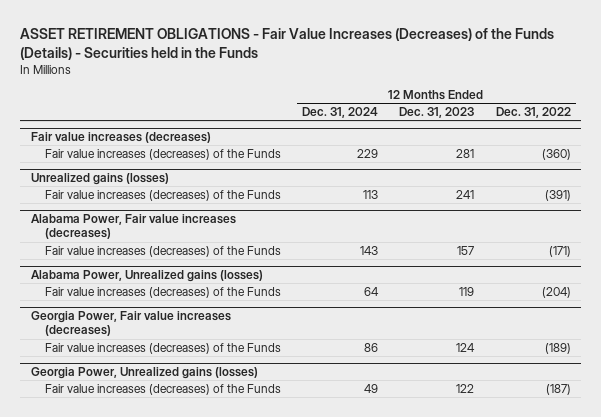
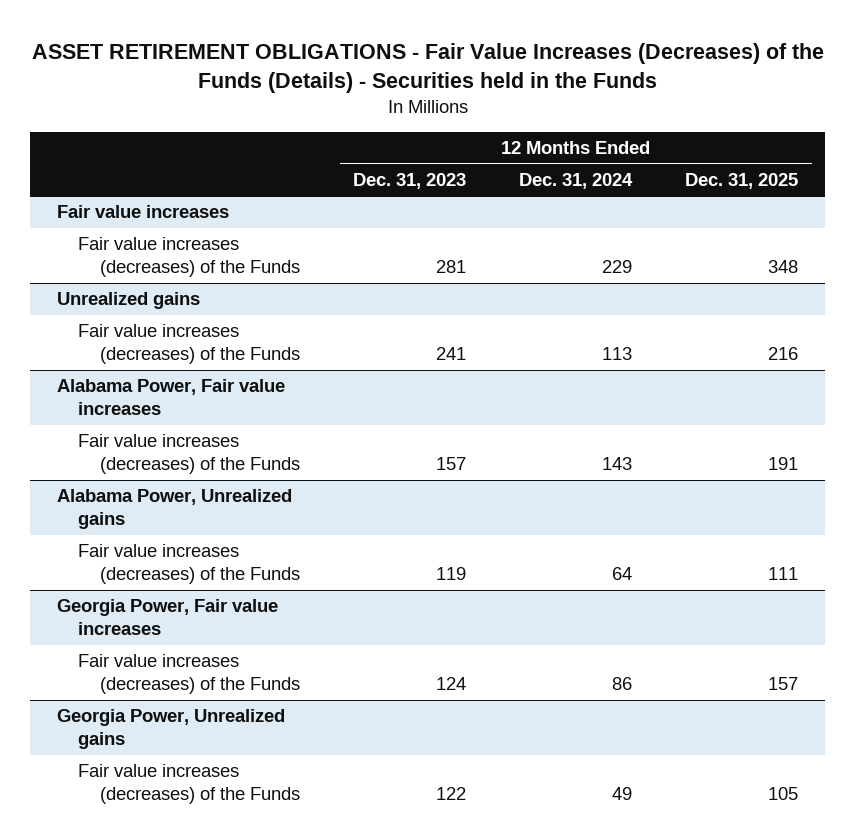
[495,107,571,119] Dec. 31, 2022 -> none
none -> [685,173,799,190] Dec. 31, 2025
[30,132,211,144] Fair value increases (decreases) -> [56,205,229,219] Fair value increases
[30,173,169,186] Unrealized gains (losses) -> [56,292,200,310] Unrealized gains
[30,214,236,240] Alabama Power, Fair value increases (decreases) -> [56,379,285,416] Alabama Power, Fair value increases
[30,270,263,283] Alabama Power, Unrealized gains (losses) -> [56,489,292,530] Alabama Power, Unrealized gains
[30,311,231,337] Georgia Power, Fair value increases (decreases) -> [56,599,278,636] Georgia Power, Fair value increases
[30,367,258,380] Georgia Power, Unrealized gains (losses) -> [56,709,285,750] Georgia Power, Unrealized gains

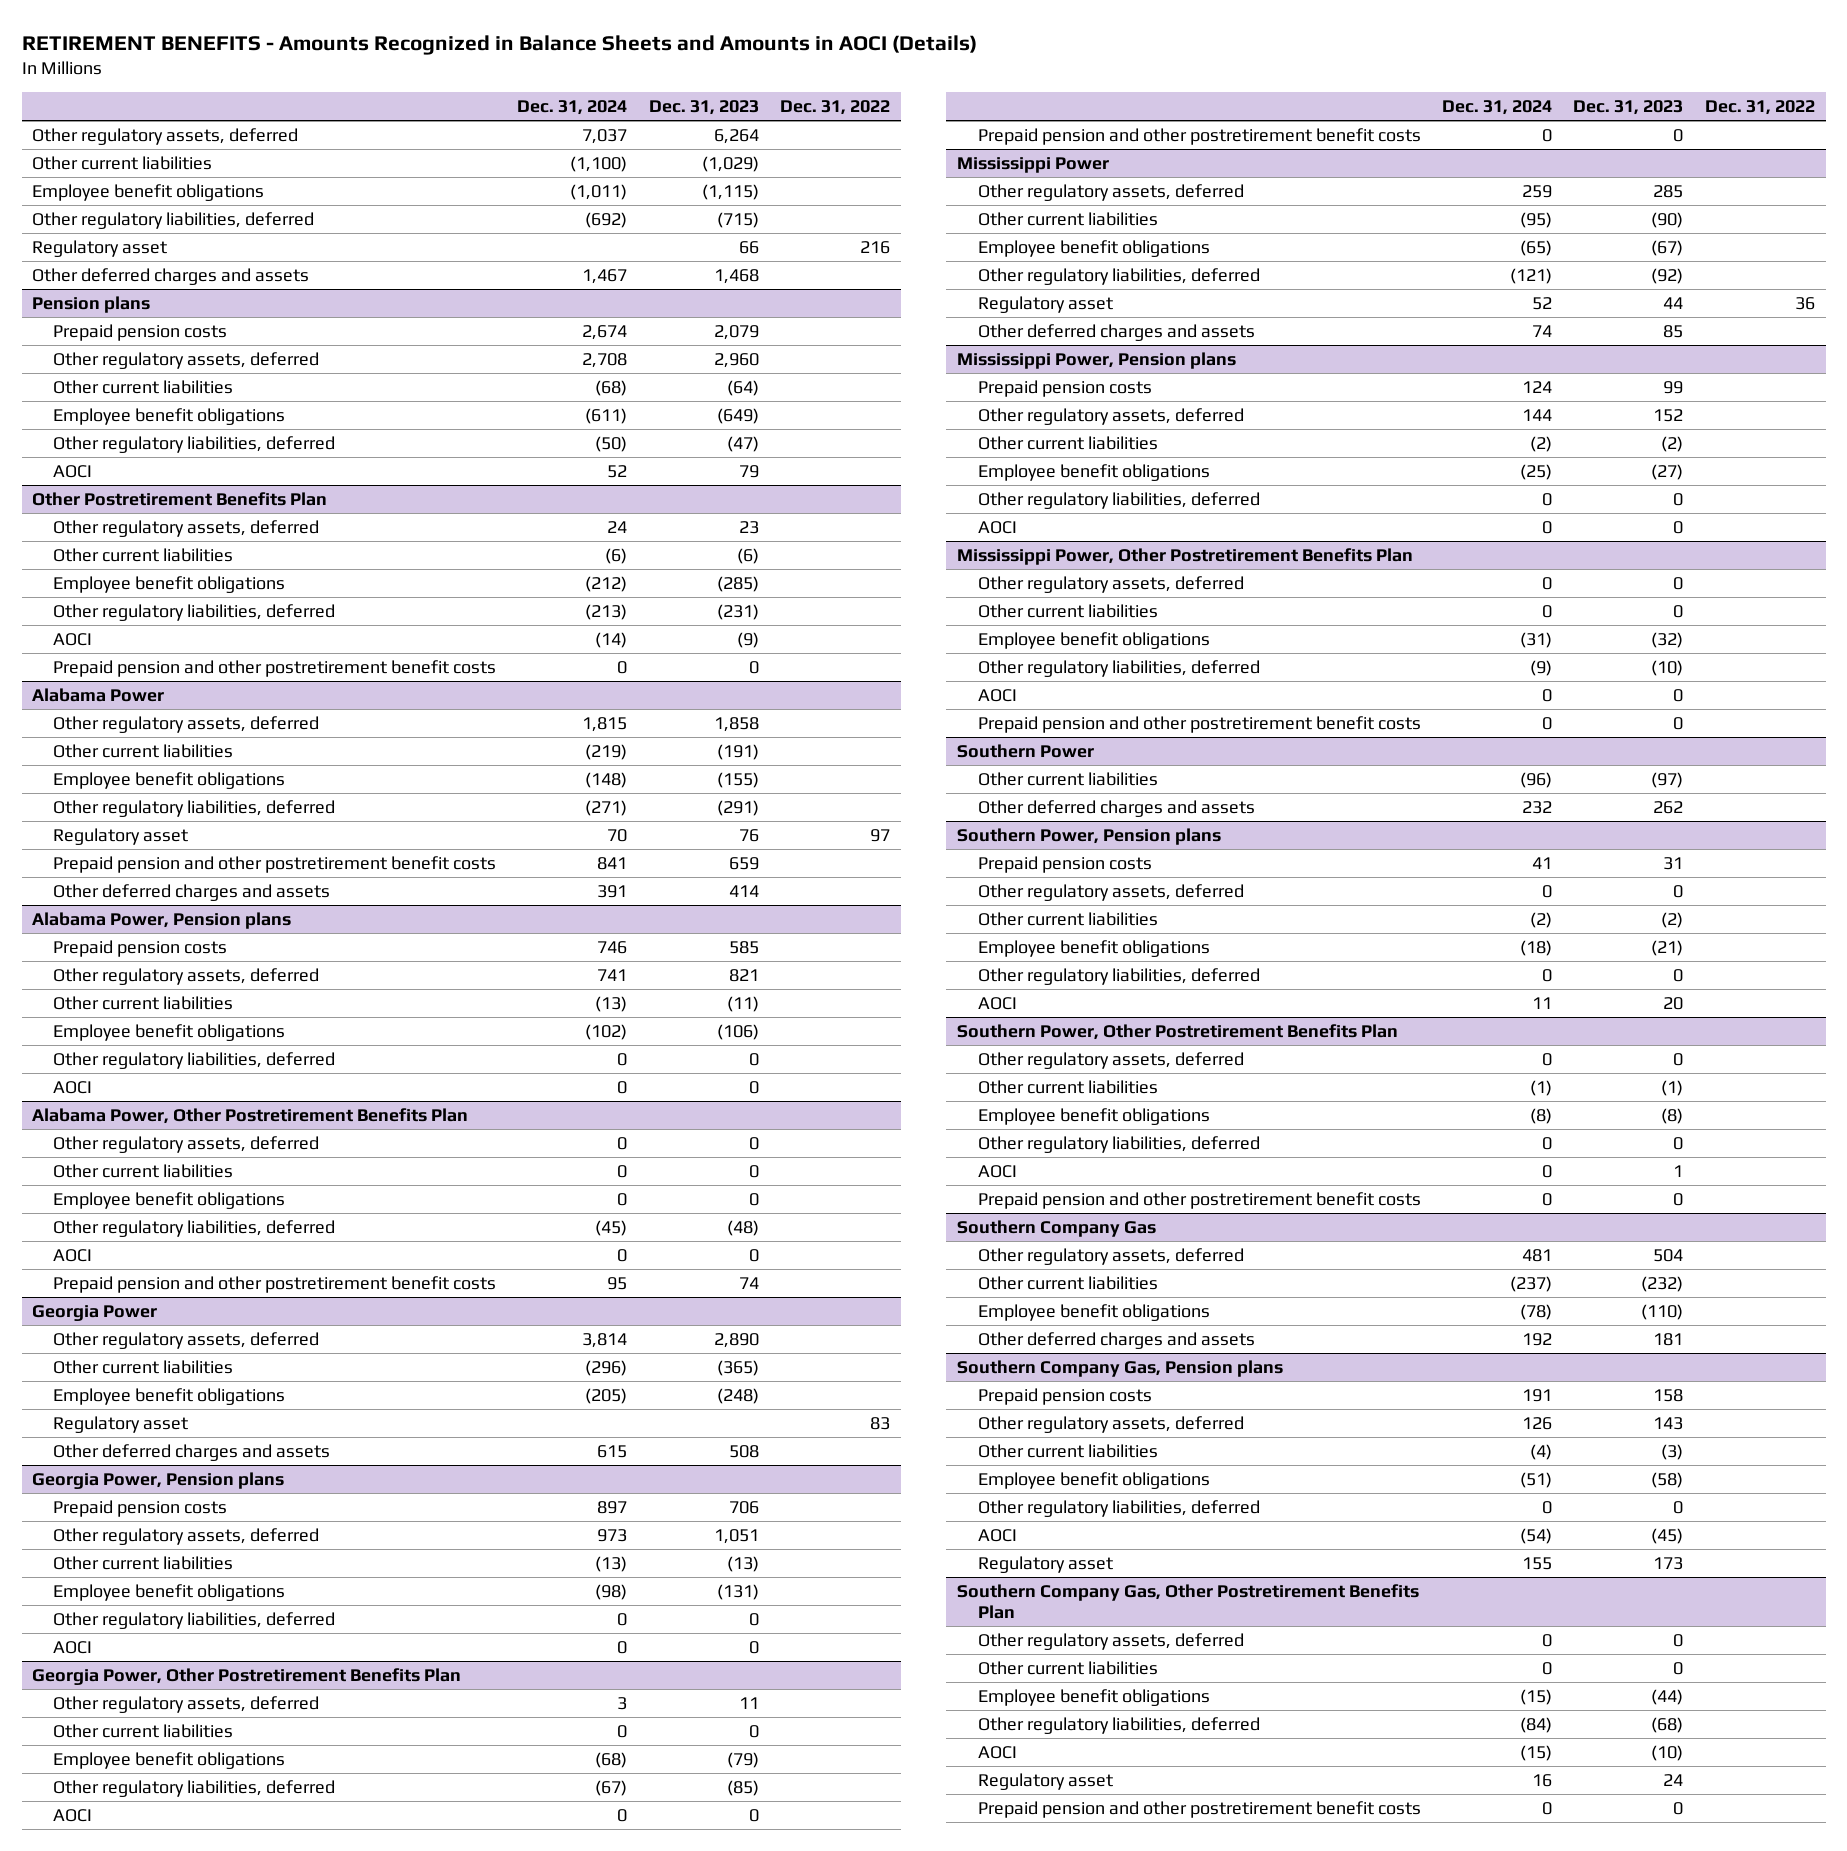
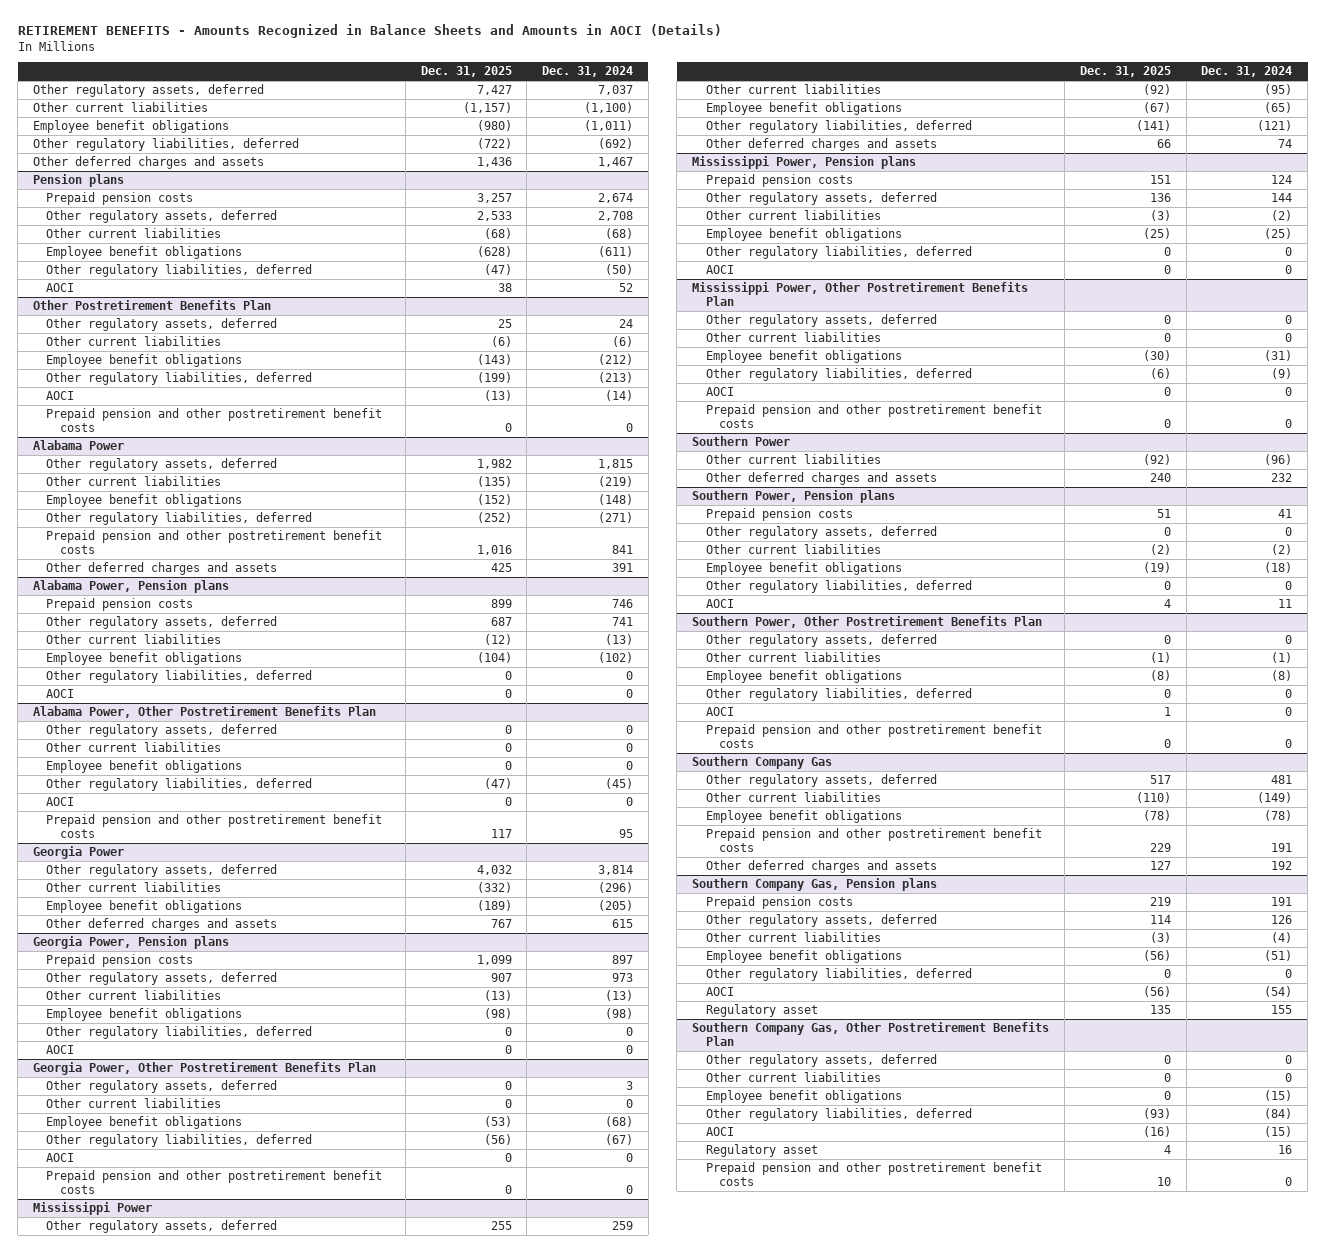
[648,100,759,116] Dec. 31, 2023 -> none
[780,100,891,116] Dec. 31, 2022 -> none
none -> [420,66,512,78] Dec. 31, 2025
[32,239,168,257] Regulatory asset -> none
[53,827,189,845] Regulatory asset -> none
[53,1415,189,1433] Regulatory asset -> none
[977,295,1113,313] Regulatory asset -> none
[1509,1275,1552,1292] (237) -> [1257,792,1293,804] (149)
none -> [705,828,1042,853] Prepaid pension and other postretirement benefit costs

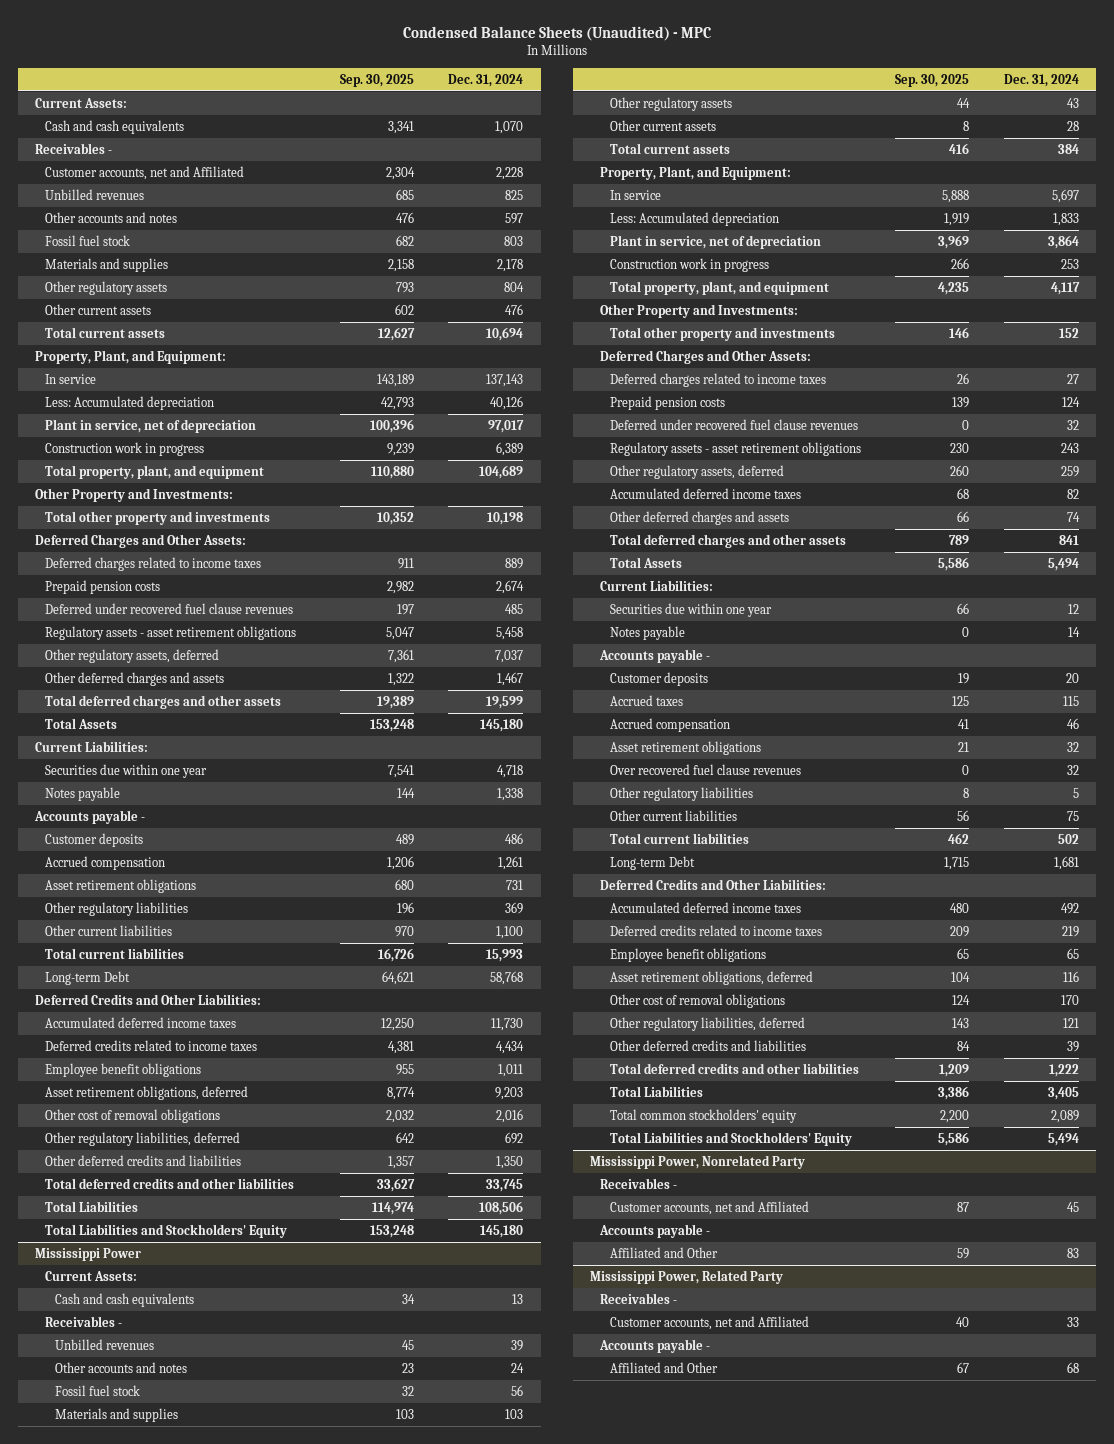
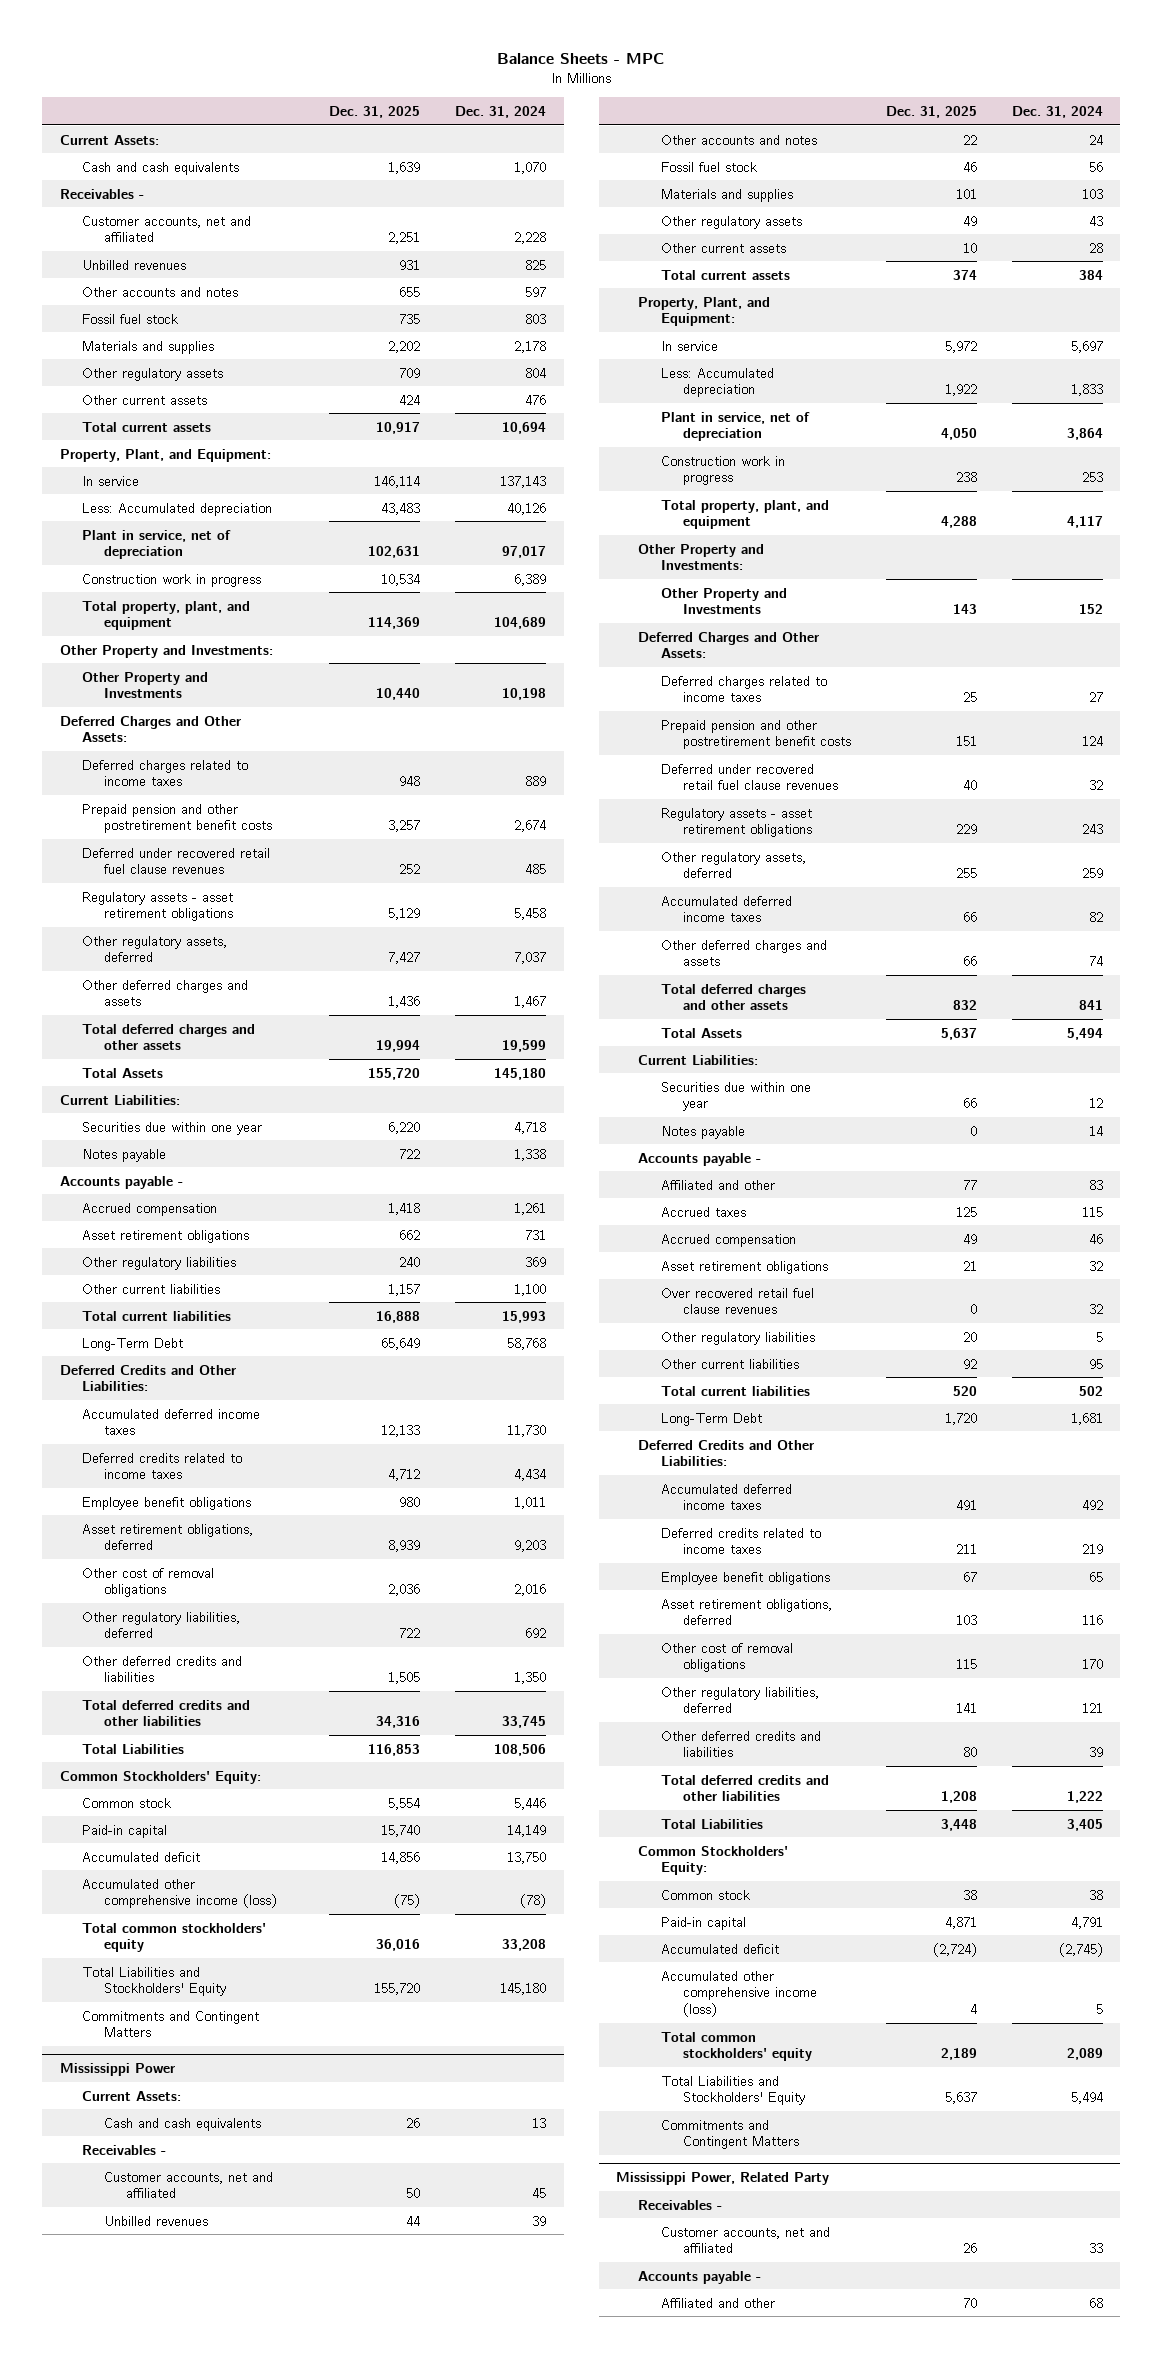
[402,25,711,41] Condensed Balance Sheets (Unaudited) - MPC -> [497,53,665,65] Balance Sheets - MPC
[339,73,414,87] Sep. 30, 2025 -> none
none -> [329,105,421,118] Dec. 31, 2025
[44,165,244,180] Customer accounts, net and Affiliated -> [82,215,252,243] Customer accounts, net and affiliated
[44,510,270,525] Total other property and investments -> [82,671,209,699] Other Property and Investments
[44,579,160,594] Prepaid pension costs -> [82,803,273,834] Prepaid pension and other postretirement benefit costs
[44,602,293,614] Deferred under recovered fuel clause revenues -> [82,847,271,875] Deferred under recovered retail fuel clause revenues
[44,832,143,847] Customer deposits -> none
[44,970,130,985] Long-term Debt -> [82,1337,184,1351] Long-Term Debt
none -> [59,1770,261,1784] Common Stockholders' Equity:
none -> [82,1797,172,1808] Common stock
none -> [82,1824,168,1838] Paid-in capital
none -> [82,1851,201,1862] Accumulated deficit
none -> [82,1878,278,1909] Accumulated other comprehensive income (loss)
none -> [82,1922,267,1953] Total common stockholders' equity
none -> [82,2010,260,2038] Commitments and Contingent Matters
none -> [104,2171,274,2199] Customer accounts, net and affiliated
[609,326,835,341] Total other property and investments -> [660,587,787,615] Other Property and Investments
[609,395,725,410] Prepaid pension costs -> [660,719,851,750] Prepaid pension and other postretirement benefit costs
[609,418,858,430] Deferred under recovered fuel clause revenues -> [660,763,838,791] Deferred under recovered retail fuel clause revenues
[609,671,708,686] Customer deposits -> none
none -> [660,1179,775,1190] Affiliated and other
[609,763,801,775] Over recovered fuel clause revenues -> [660,1287,814,1315] Over recovered retail fuel clause revenues
[1066,810,1079,821] 75 -> [1088,1358,1103,1369] 95
[609,855,695,870] Long-term Debt -> [660,1412,762,1426] Long-Term Debt
none -> [638,1845,789,1876] Common Stockholders' Equity:
none -> [660,1889,750,1900] Common stock
none -> [660,1916,746,1930] Paid-in capital
none -> [660,1943,779,1954] Accumulated deficit
none -> [660,1970,817,2017] Accumulated other comprehensive income (loss)
[590,1154,806,1169] Mississippi Power, Nonrelated Party -> none
[600,1177,678,1189] Receivables - -> none
[609,1200,809,1215] Customer accounts, net and Affiliated -> none
[599,1223,711,1238] Accounts payable - -> none
[609,1246,718,1258] Affiliated and Other -> none
none -> [660,2119,799,2150] Commitments and Contingent Matters
[609,1315,809,1330] Customer accounts, net and Affiliated -> [660,2226,830,2254] Customer accounts, net and affiliated
[609,1361,718,1373] Affiliated and Other -> [660,2297,775,2308] Affiliated and other

